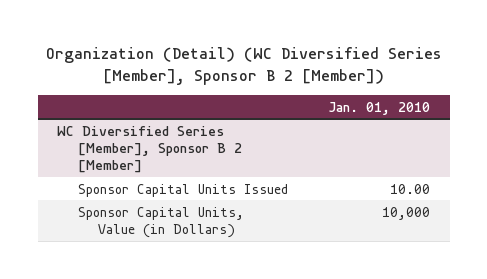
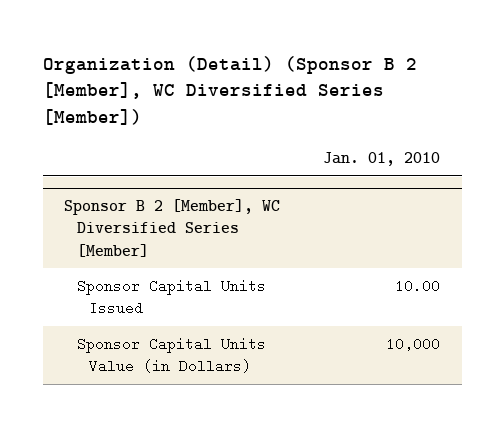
[45,47,442,86] Organization (Detail) (WC Diversified Series [Member], Sponsor B 2 [Member]) -> [42,55,417,125] Organization (Detail) (Sponsor B 2 [Member], WC Diversified Series [Member])
[57,125,242,173] WC Diversified Series [Member], Sponsor B 2 [Member] -> [64,199,281,257] Sponsor B 2 [Member], WC Diversified Series [Member]
[77,206,244,238] Sponsor Capital Units, Value (in Dollars) -> [76,336,266,374] Sponsor Capital Units Value (in Dollars)

